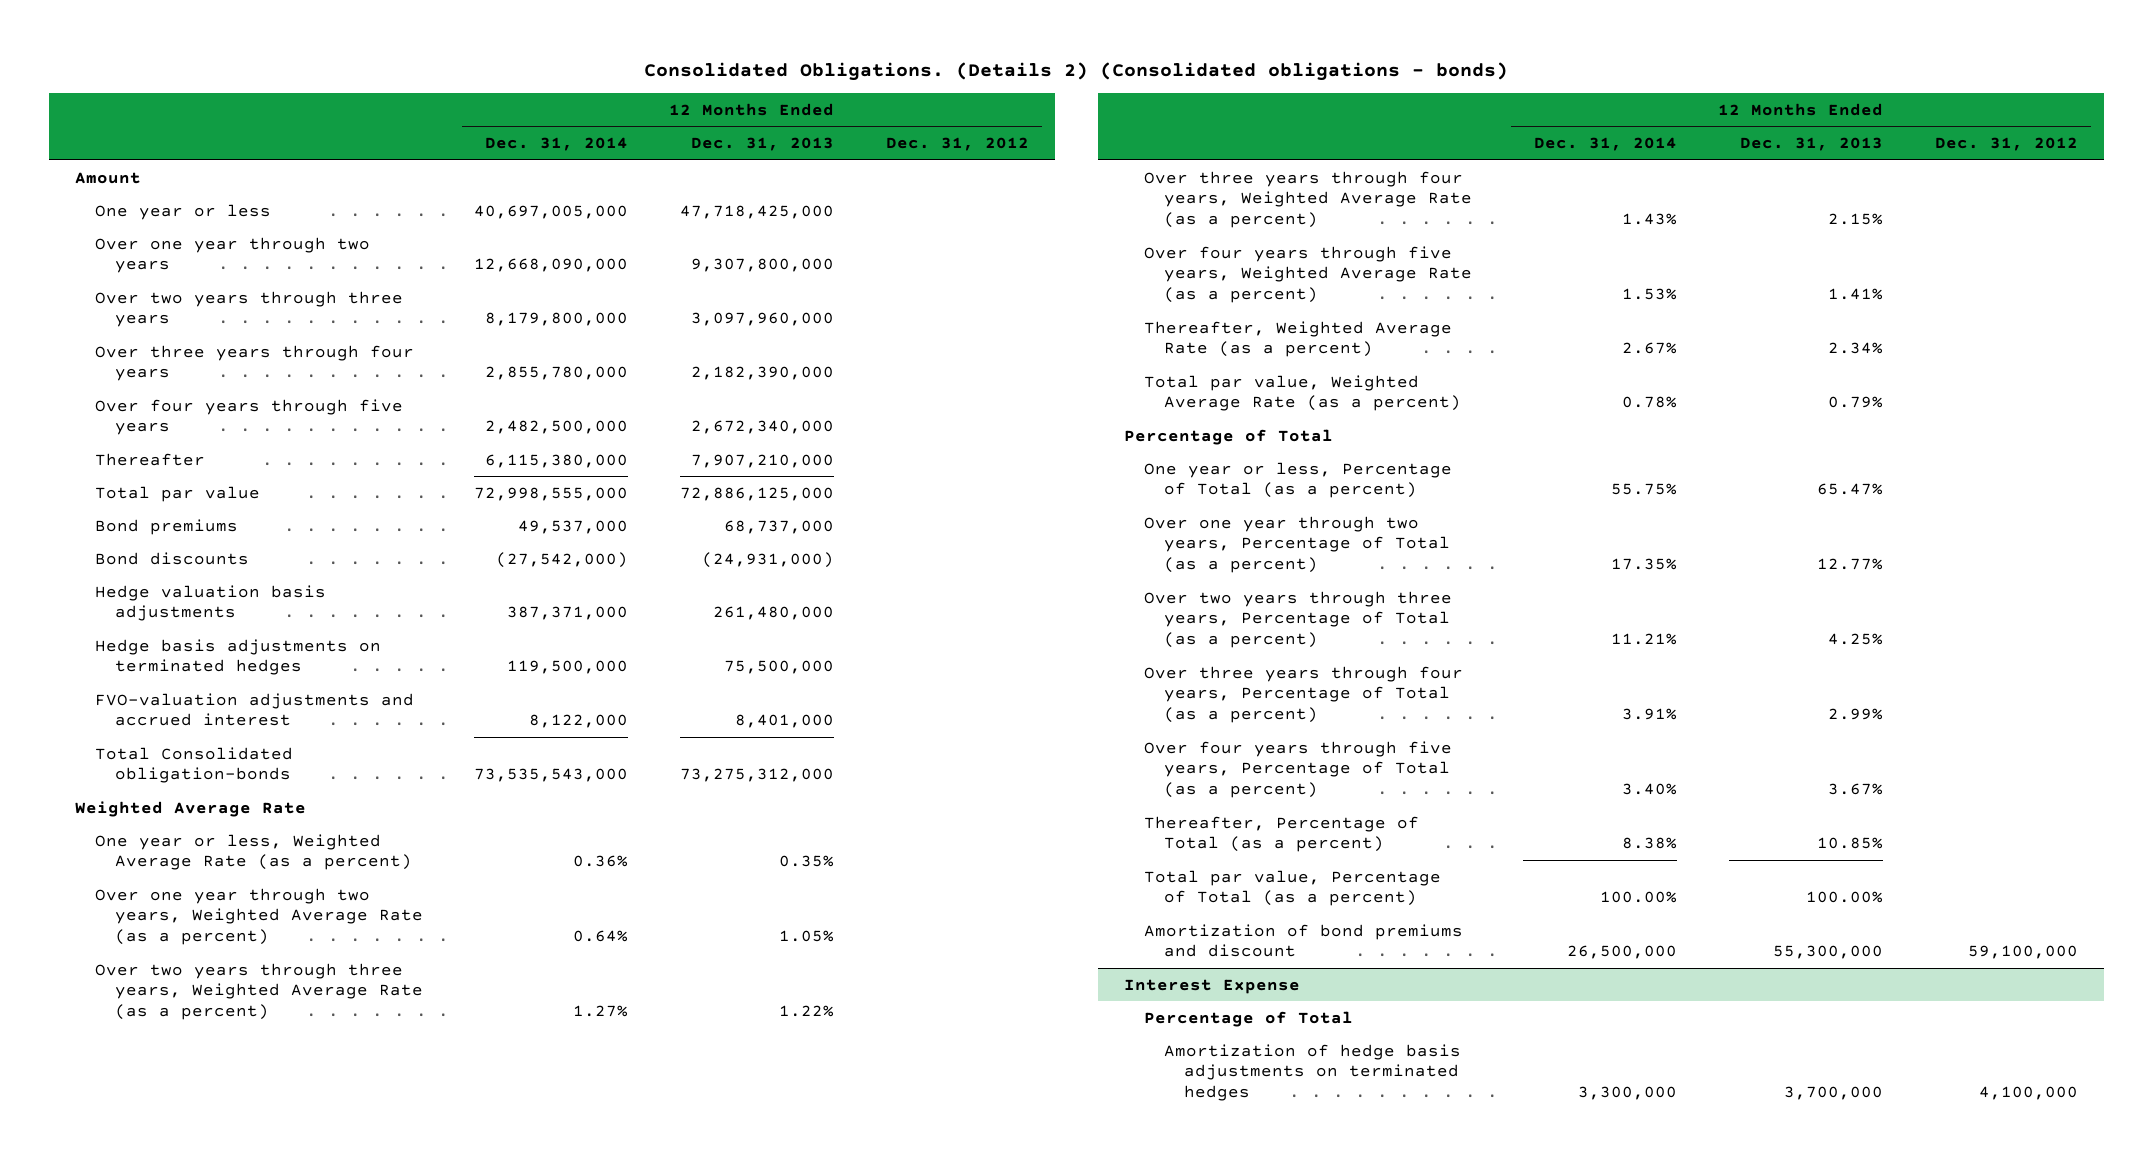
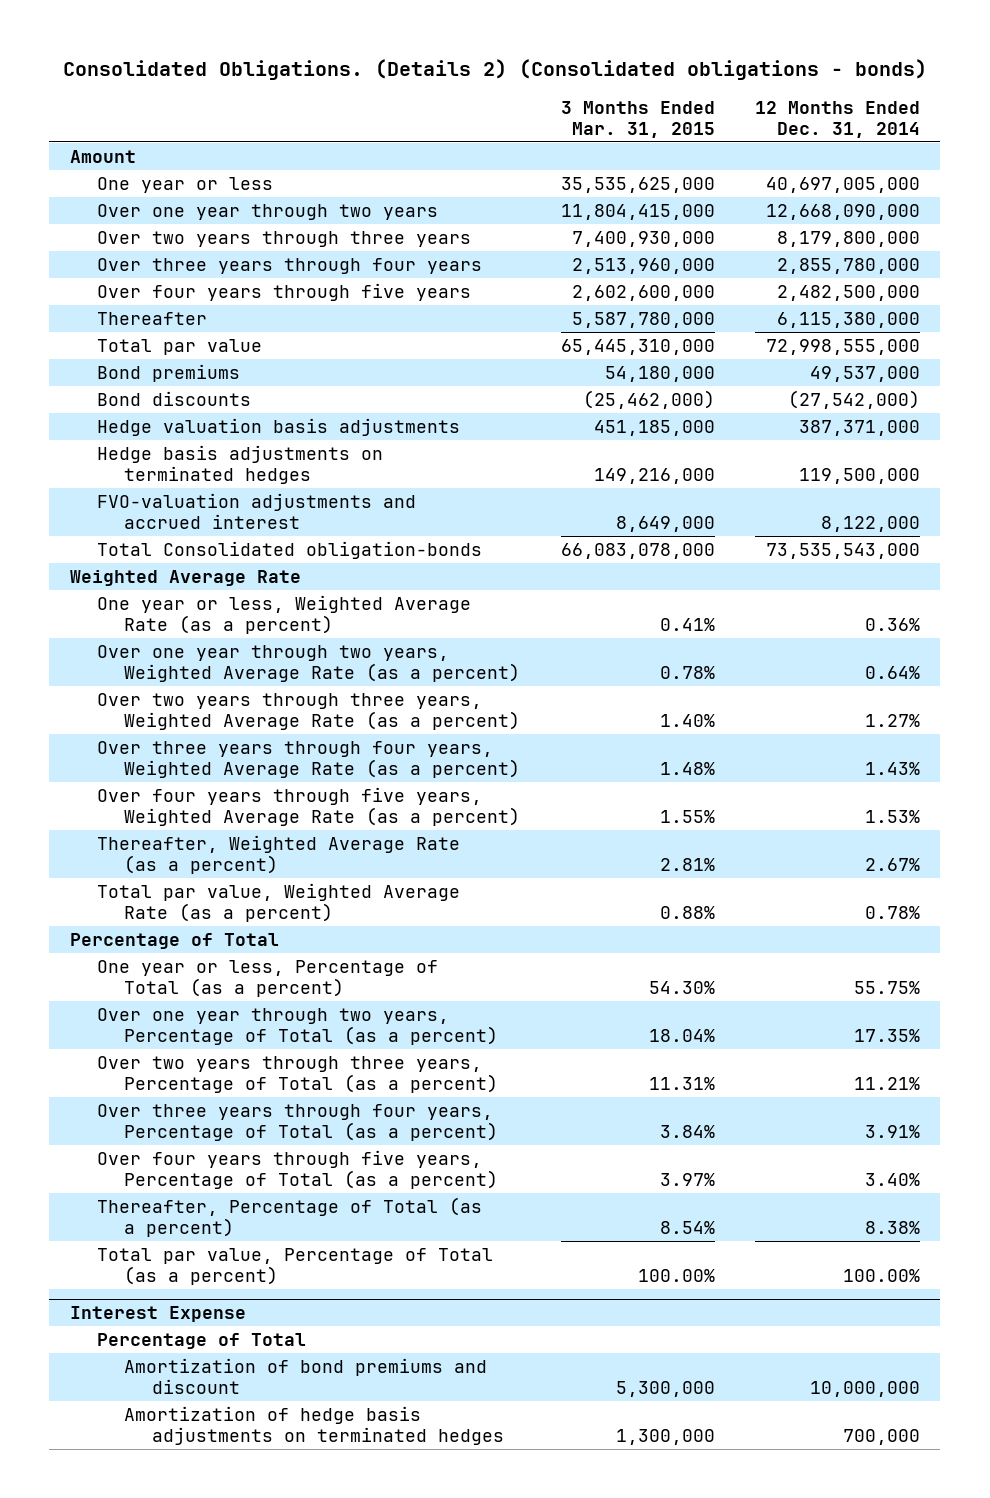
[691,137,835,152] Dec. 31, 2013 -> none
[885,137,1029,152] Dec. 31, 2012 -> none
none -> [560,100,715,138] 3 Months Ended Mar. 31, 2015
[1143,923,1463,958] Amortization of bond premiums and discount -> none
none -> [124,1357,488,1394] Amortization of bond premiums and discount
[1578,1086,1678,1101] 3,300,000 -> [843,1428,921,1445] 700,000

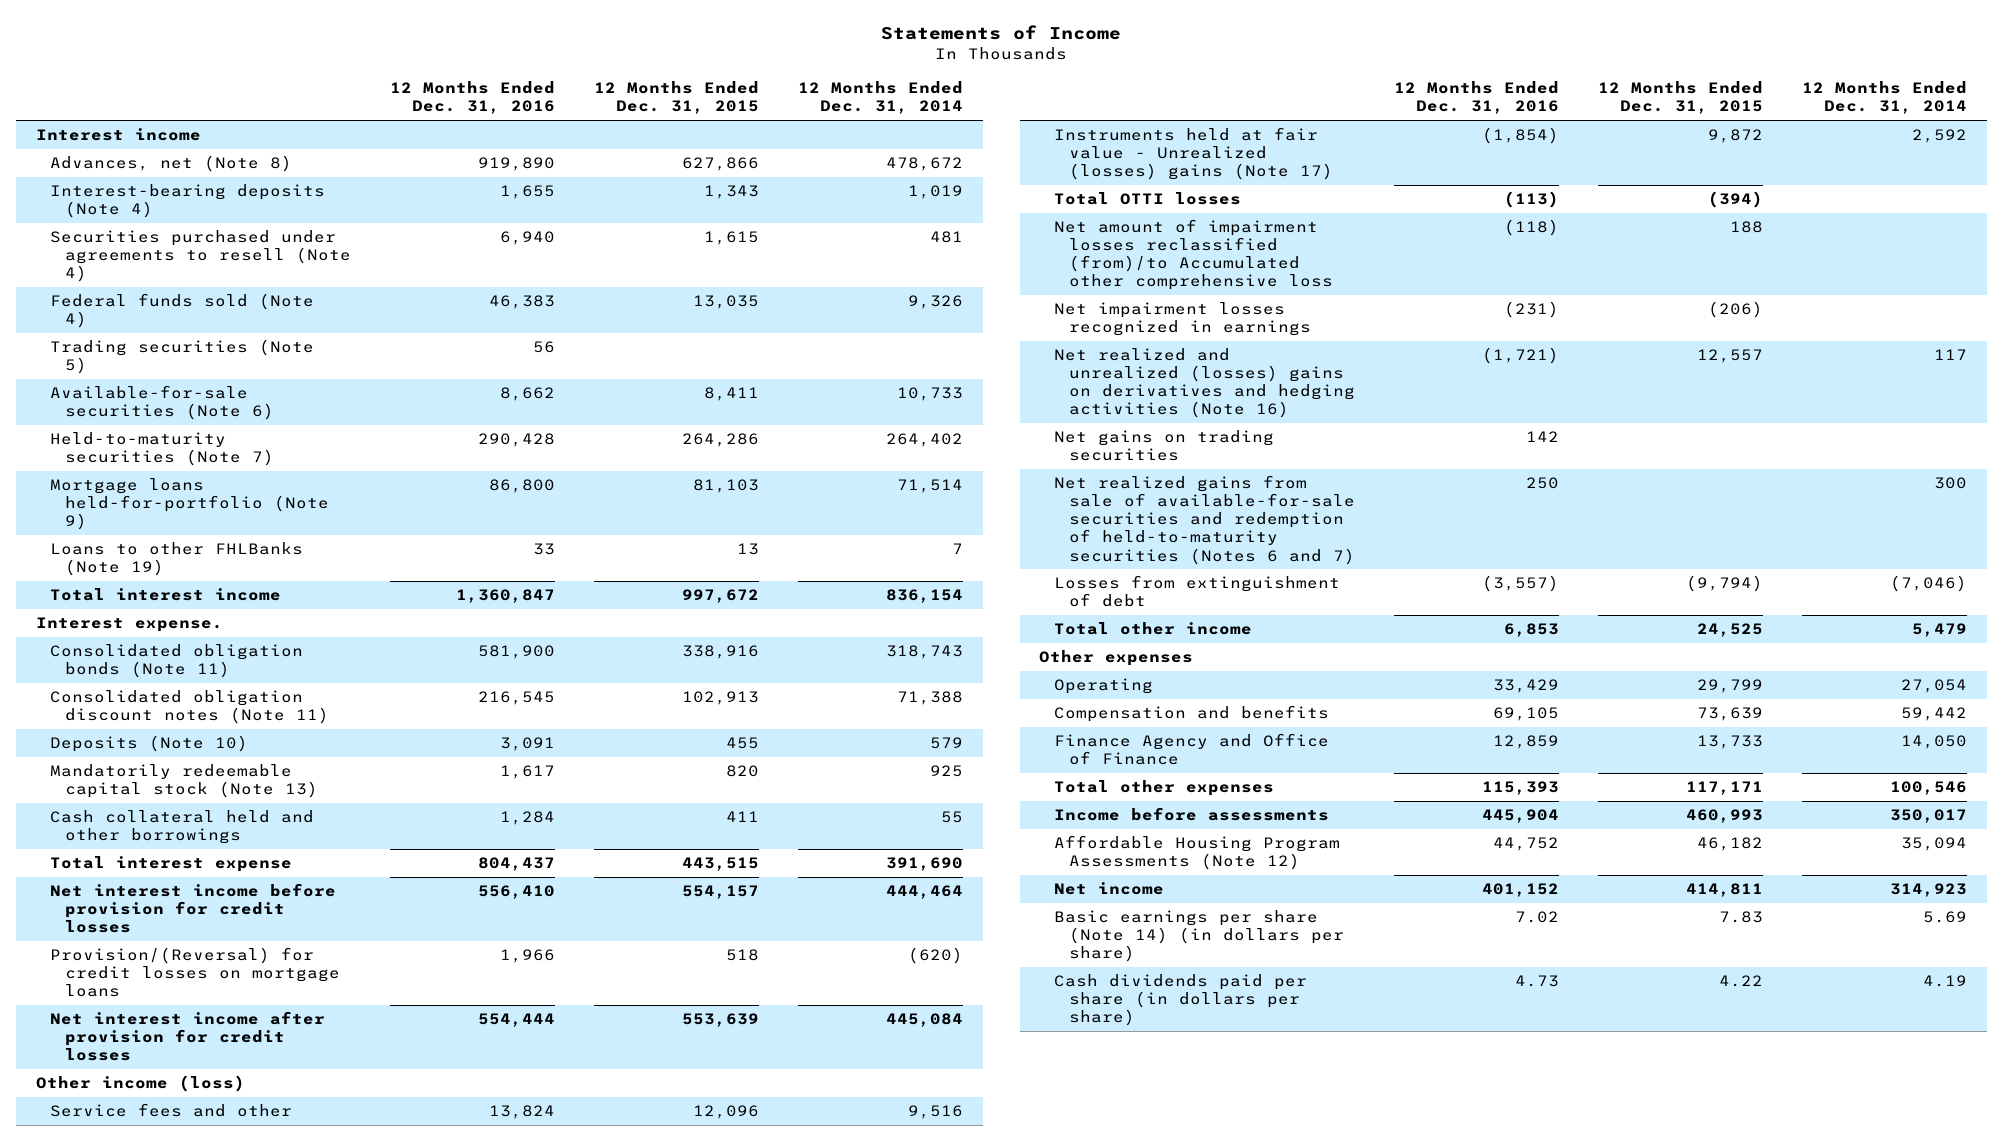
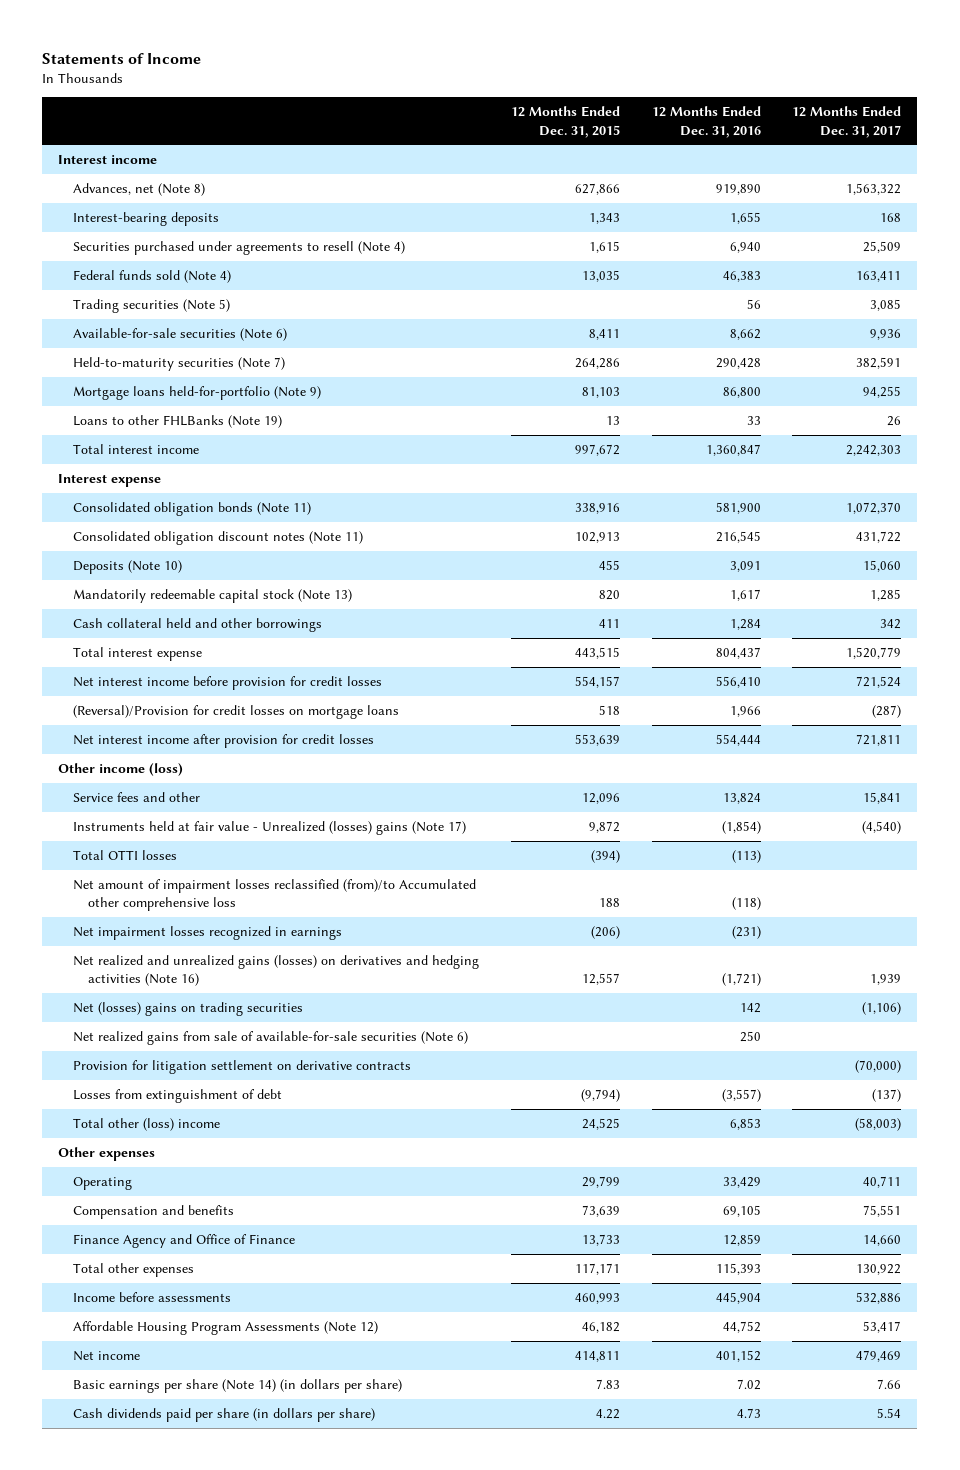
[798,81,964,115] 12 Months Ended Dec. 31, 2014 -> none
none -> [792,106,902,138] 12 Months Ended Dec. 31, 2017
[50,184,326,219] Interest-bearing deposits (Note 4) -> [72,211,219,226] Interest-bearing deposits
[35,617,223,633] Interest expense. -> [58,473,162,487] Interest expense
[50,947,340,998] Provision/(Reversal) for credit losses on mortgage loans -> [72,704,399,719] (Reversal)/Provision for credit losses on mortgage loans
[1054,348,1355,419] Net realized and unrealized (losses) gains on derivatives and hedging activities (Note 16) -> [72,954,479,987] Net realized and unrealized gains (losses) on derivatives and hedging activities (Note 16)
[1054,430,1275,462] Net gains on trading securities -> [72,1001,303,1016] Net (losses) gains on trading securities
[1054,475,1355,565] Net realized gains from sale of available-for-sale securities and redemption of held-to-maturity securities (Notes 6 and 7) -> [72,1030,468,1045] Net realized gains from sale of available-for-sale securities (Note 6)
none -> [72,1059,411,1074] Provision for litigation settlement on derivative contracts
[1054,622,1253,636] Total other income -> [72,1117,220,1131] Total other (loss) income

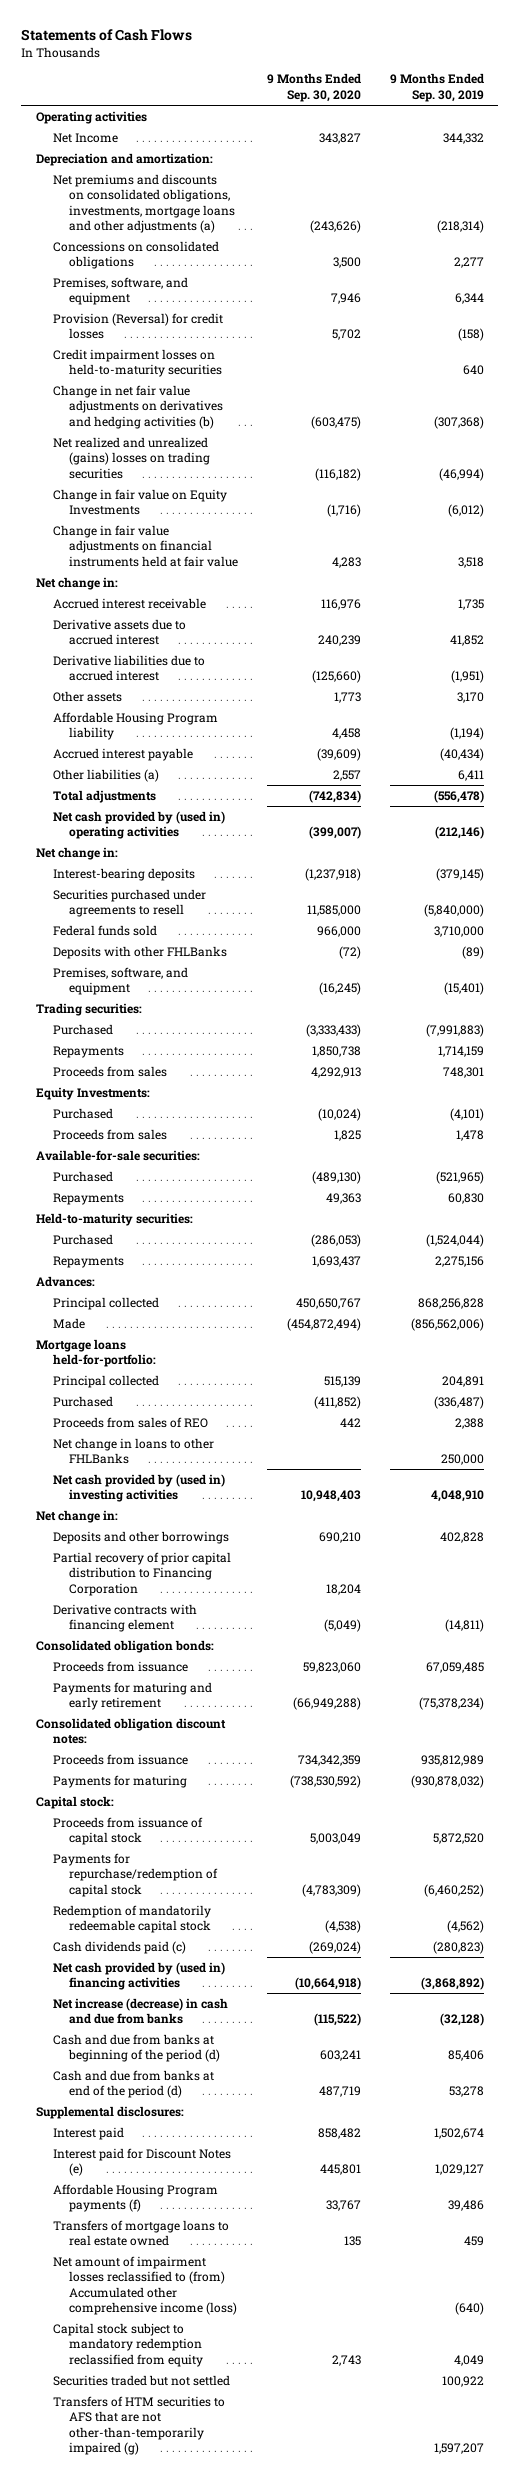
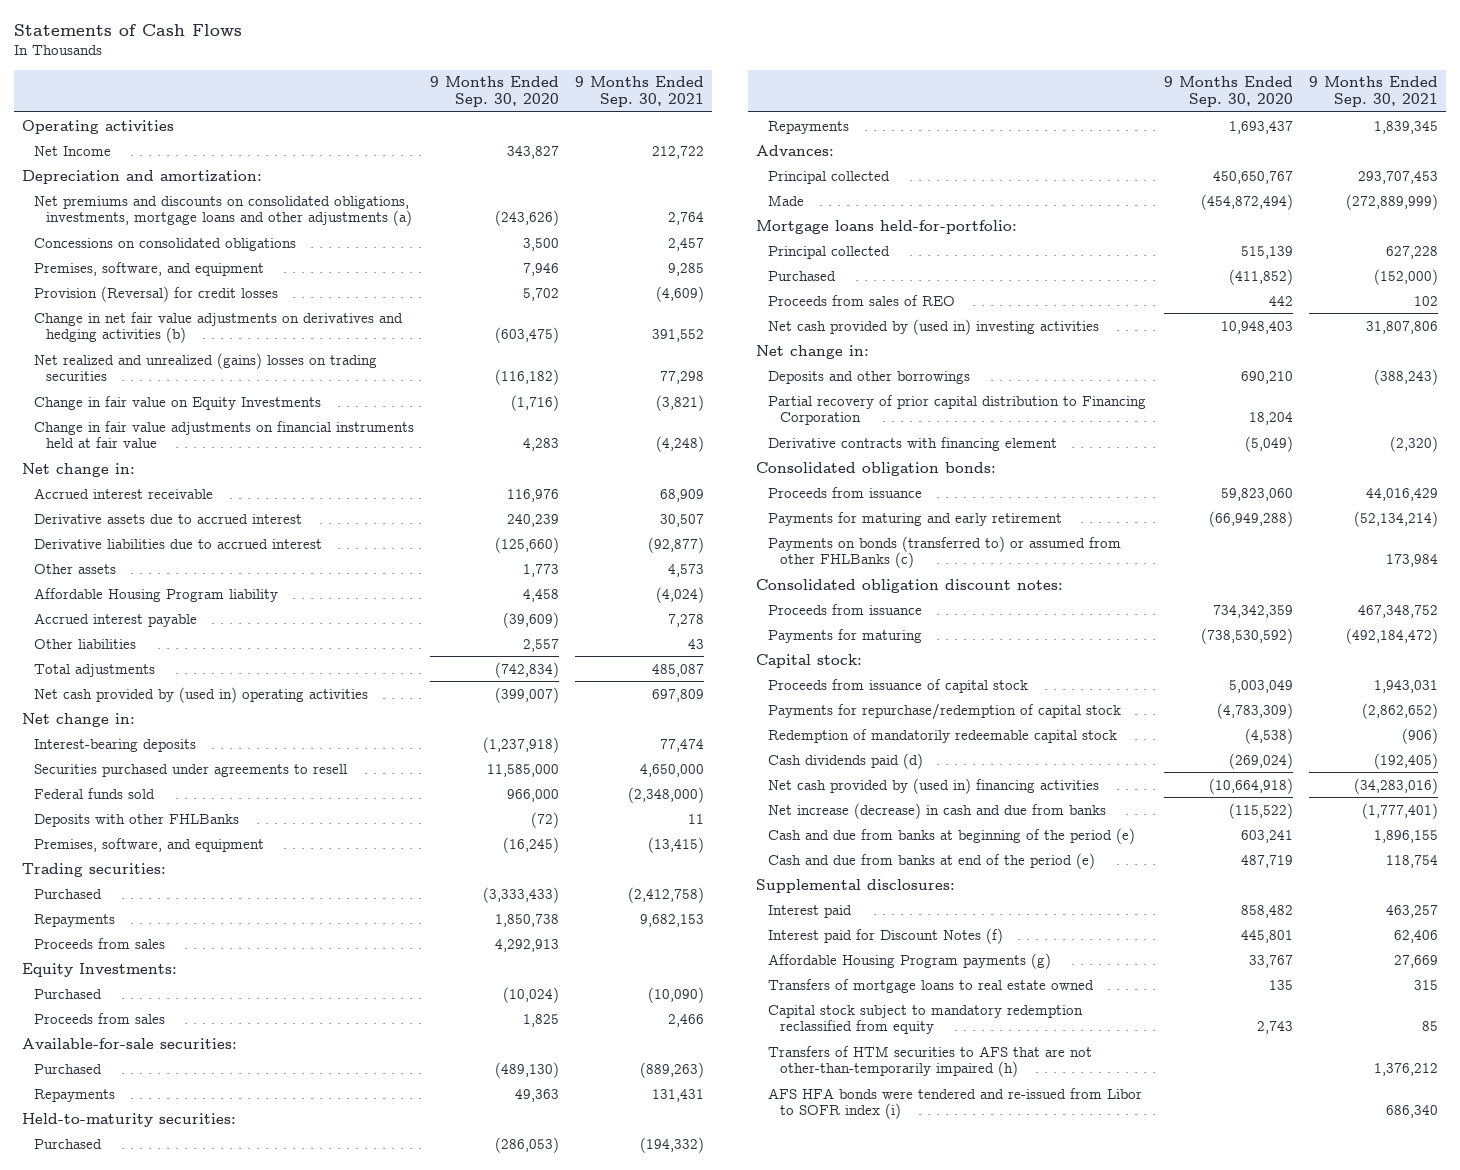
[389,73,484,102] 9 Months Ended Sep. 30, 2019 -> none
none -> [574,76,704,107] 9 Months Ended Sep. 30, 2021
[52,348,223,378] Credit impairment losses on held-to-maturity securities -> none
[52,768,159,782] Other liabilities (a) -> [33,638,136,649] Other liabilities
[52,1437,214,1465] Net change in loans to other FHLBanks -> none
none -> [768,535,1122,569] Payments on bonds (transferred to) or assumed from other FHLBanks (c)
[52,1940,186,1954] Cash dividends paid (c) -> [768,752,924,769] Cash dividends paid (d)
[52,2033,221,2063] Cash and due from banks at beginning of the period (d) -> [768,827,1136,844] Cash and due from banks at beginning of the period (e)
[52,2069,214,2099] Cash and due from banks at end of the period (d) -> [768,852,1096,869] Cash and due from banks at end of the period (e)
[52,2147,231,2177] Interest paid for Discount Notes (e) -> [768,927,1004,944] Interest paid for Discount Notes (f)
[52,2183,218,2213] Affordable Housing Program payments (f) -> [768,952,1052,969] Affordable Housing Program payments (g)
[52,2255,238,2316] Net amount of impairment losses reclassified to (from) Accumulated other comprehensive income (loss) -> none
[52,2374,230,2386] Securities traded but not settled -> none
[52,2395,225,2456] Transfers of HTM securities to AFS that are not other-than-temporarily impaired (g) -> [768,1045,1093,1078] Transfers of HTM securities to AFS that are not other-than-temporarily impaired (h)
none -> [768,1087,1143,1120] AFS HFA bonds were tendered and re-issued from Libor to SOFR index (i)

